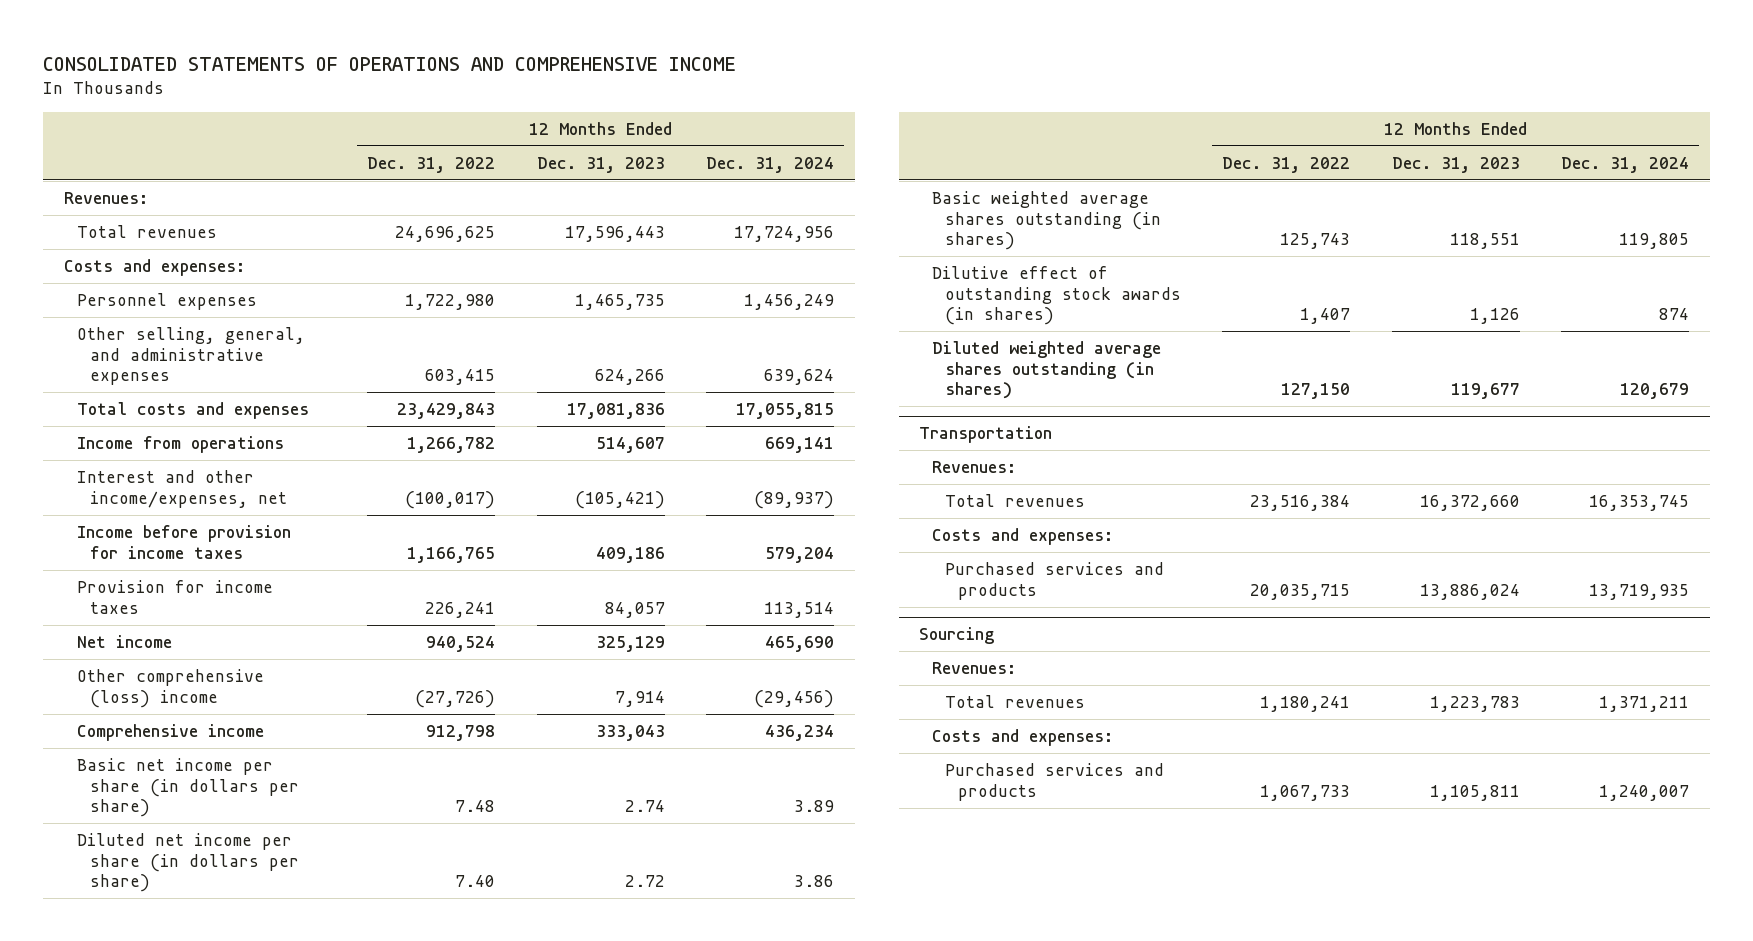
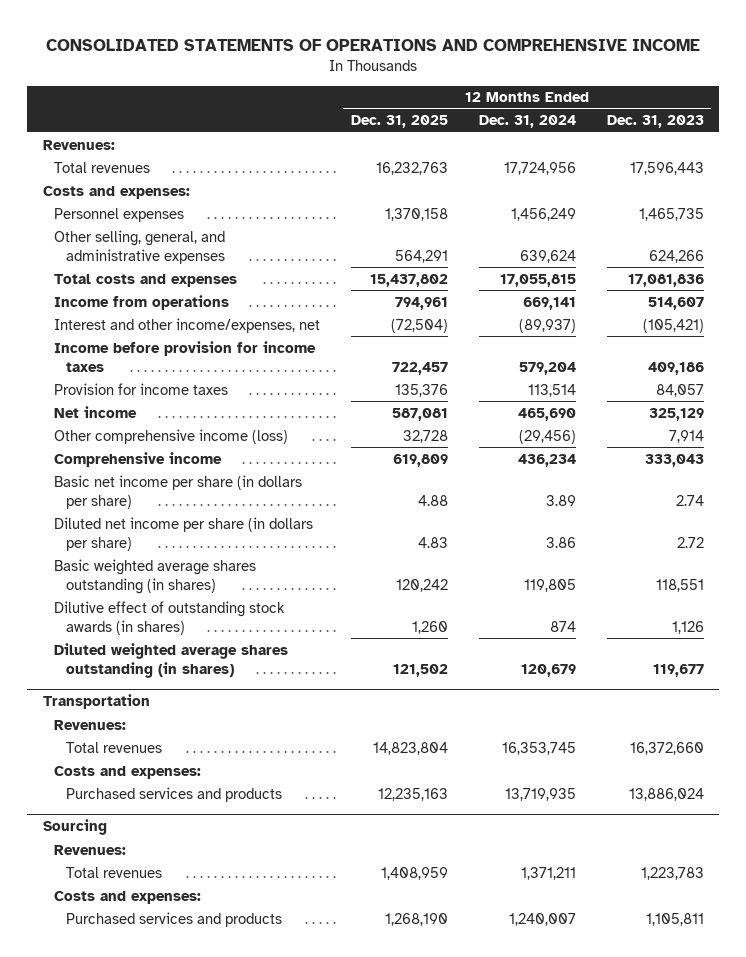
[367,156,496,173] Dec. 31, 2022 -> none
none -> [351,115,449,129] Dec. 31, 2025
[77,669,265,708] Other comprehensive (loss) income -> [54,428,289,444] Other comprehensive income (loss)

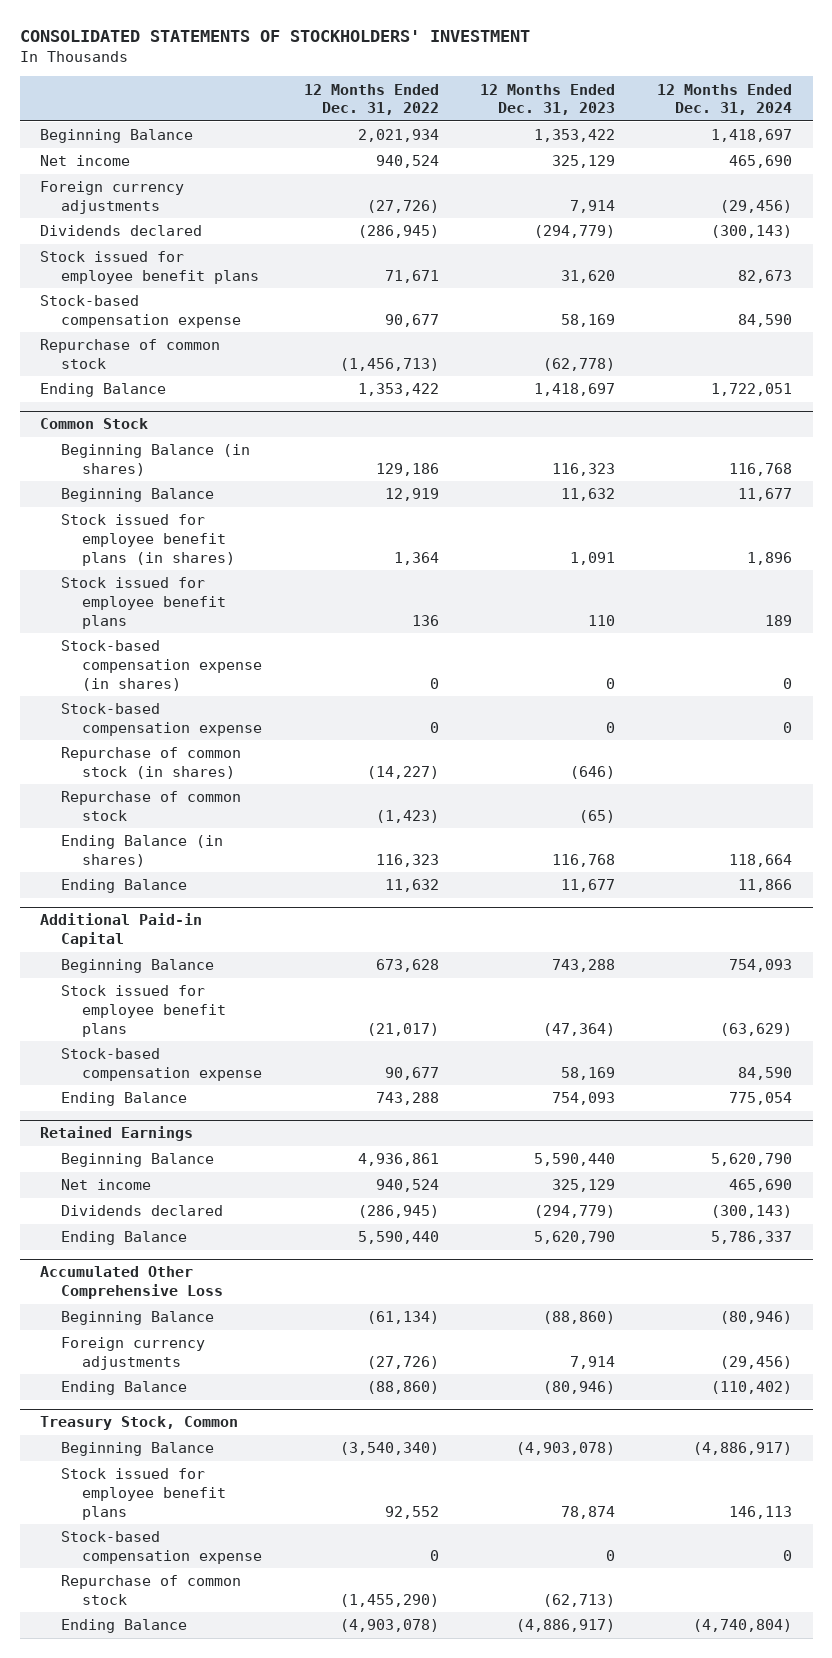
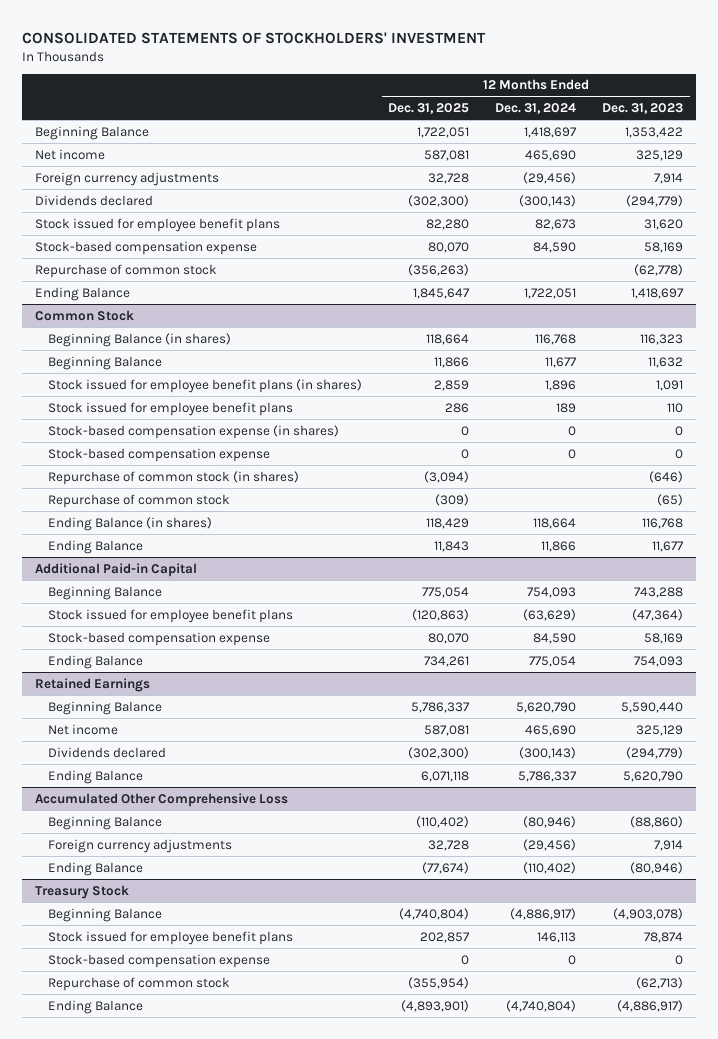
[303,83,439,116] 12 Months Ended Dec. 31, 2022 -> none
none -> [388,102,470,114] Dec. 31, 2025
[40,1416,239,1431] Treasury Stock, Common -> [34,884,129,899] Treasury Stock

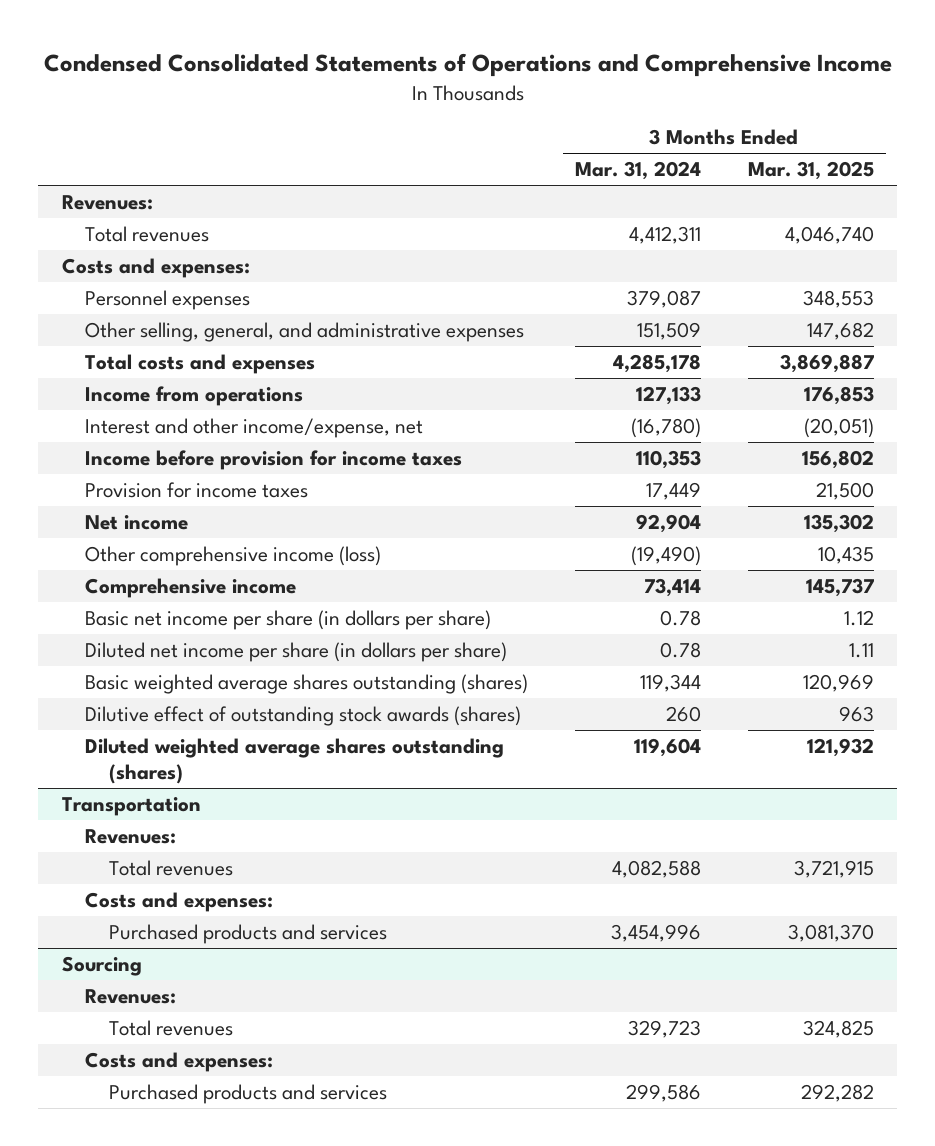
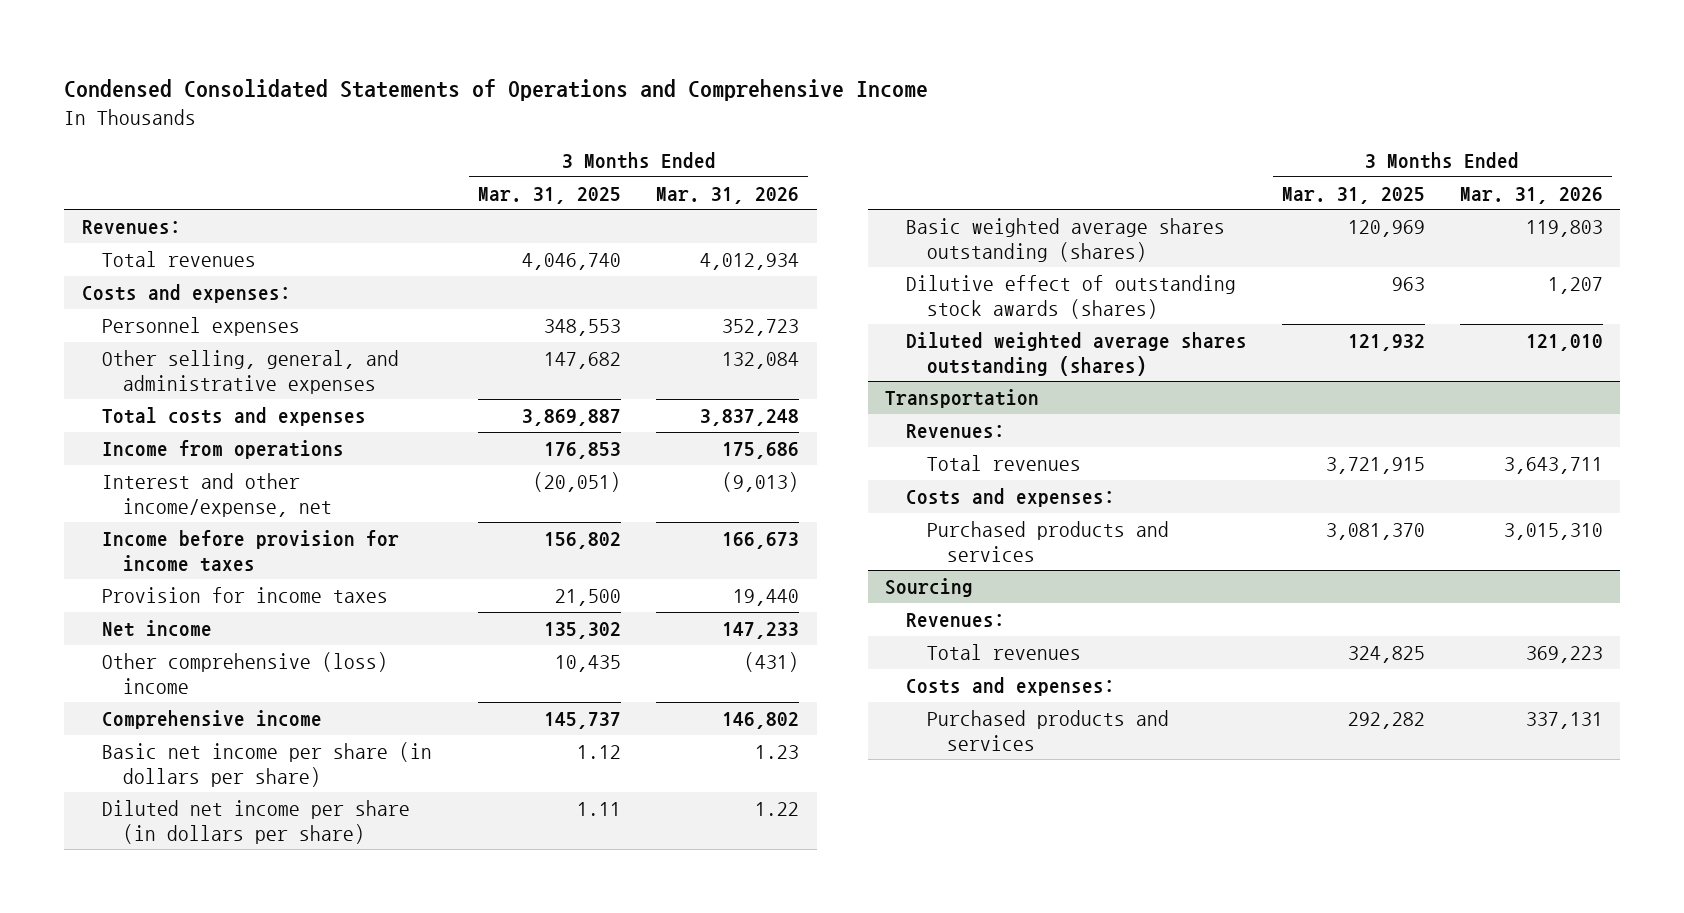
[574,161,701,181] Mar. 31, 2024 -> none
none -> [656,186,800,204] Mar. 31, 2026
[85,546,382,567] Other comprehensive income (loss) -> [102,651,389,694] Other comprehensive (loss) income

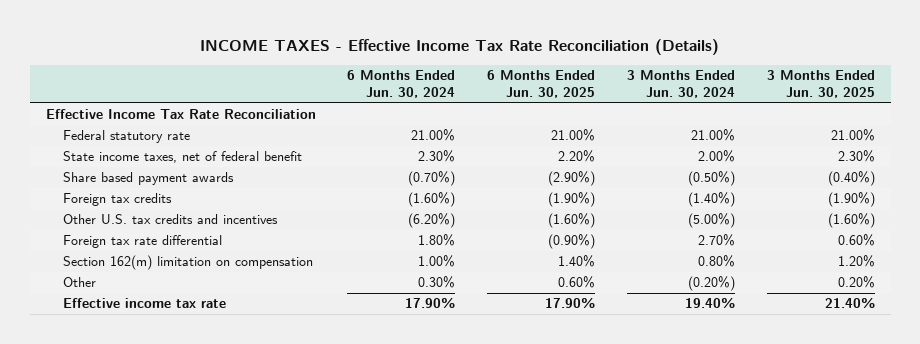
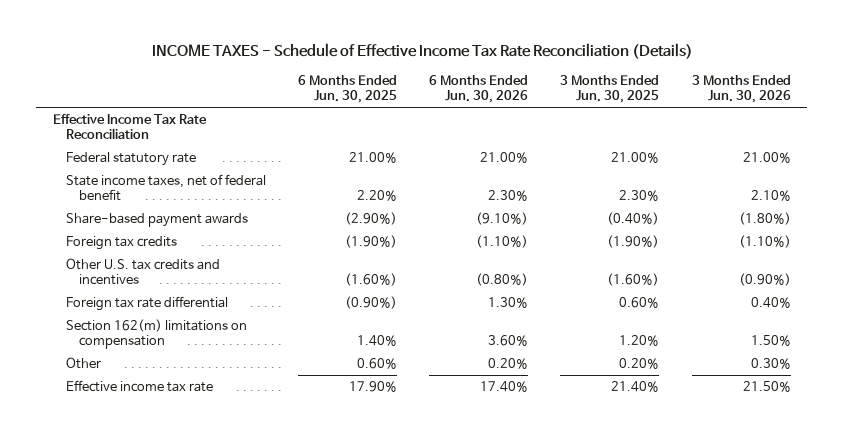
[200,39,720,56] INCOME TAXES - Effective Income Tax Rate Reconciliation (Details) -> [151,43,693,60] INCOME TAXES - Schedule of Effective Income Tax Rate Reconciliation (Details)
[347,70,456,99] 6 Months Ended Jun. 30, 2024 -> none
[626,70,735,99] 3 Months Ended Jun. 30, 2024 -> none
none -> [429,74,529,104] 6 Months Ended Jun. 30, 2026
none -> [691,74,791,104] 3 Months Ended Jun. 30, 2026
[63,172,235,186] Share based payment awards -> [65,213,248,228] Share-based payment awards
[63,255,314,271] Section 162(m) limitation on compensation -> [65,319,247,350] Section 162(m) limitations on compensation

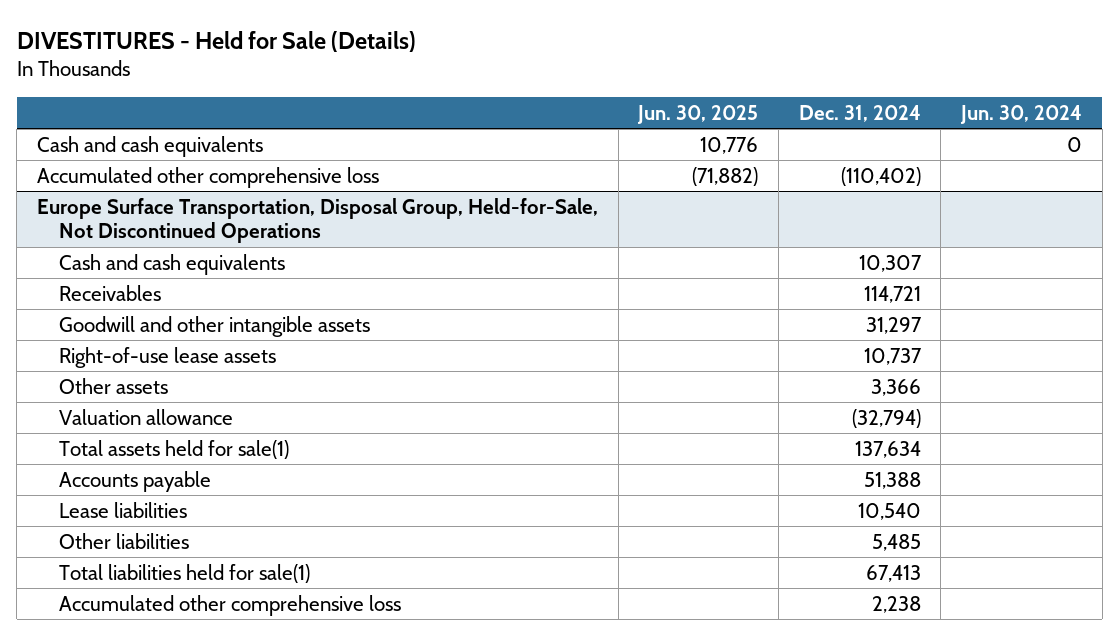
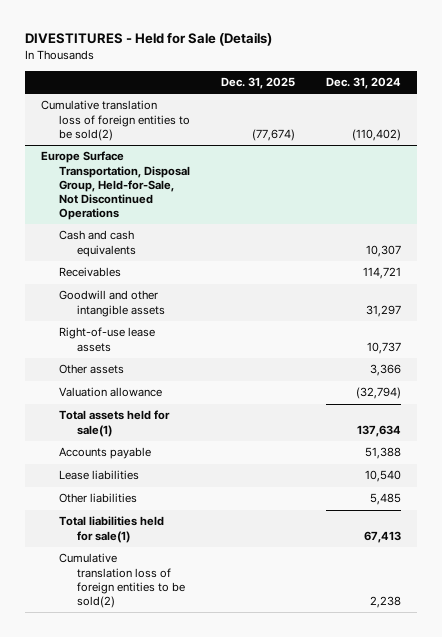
[637,104,759,124] Jun. 30, 2025 -> none
[960,104,1083,124] Jun. 30, 2024 -> none
none -> [221,77,296,90] Dec. 31, 2025
[36,135,263,157] Cash and cash equivalents -> none
[36,166,379,188] Accumulated other comprehensive loss -> [40,100,191,141] Cumulative translation loss of foreign entities to be sold(2)
[58,594,401,616] Accumulated other comprehensive loss -> [59,553,186,609] Cumulative translation loss of foreign entities to be sold(2)

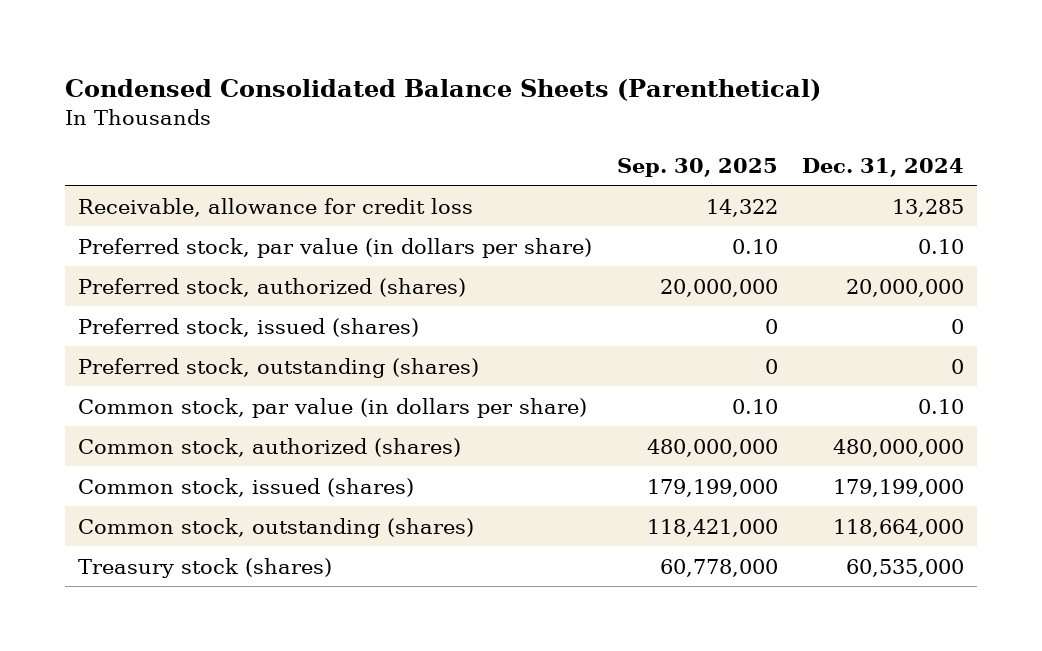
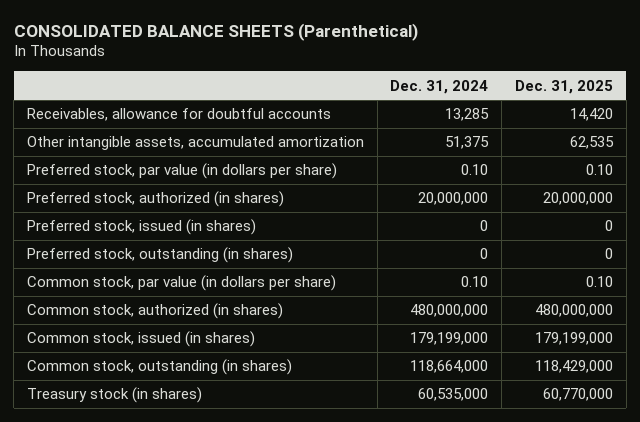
[65,79,822,102] Condensed Consolidated Balance Sheets (Parenthetical) -> [13,22,418,41] CONSOLIDATED BALANCE SHEETS (Parenthetical)
[616,157,778,177] Sep. 30, 2025 -> none
none -> [514,79,613,94] Dec. 31, 2025
[77,197,473,217] Receivable, allowance for credit loss -> [26,108,331,122] Receivables, allowance for doubtful accounts
none -> [26,136,364,151] Other intangible assets, accumulated amortization
[77,277,466,297] Preferred stock, authorized (shares) -> [26,191,284,208] Preferred stock, authorized (in shares)
[77,317,419,337] Preferred stock, issued (shares) -> [26,219,256,236] Preferred stock, issued (in shares)
[77,357,479,378] Preferred stock, outstanding (shares) -> [26,247,293,264] Preferred stock, outstanding (in shares)
[77,437,461,457] Common stock, authorized (shares) -> [26,303,283,320] Common stock, authorized (in shares)
[77,477,414,497] Common stock, issued (shares) -> [26,331,255,348] Common stock, issued (in shares)
[77,517,474,538] Common stock, outstanding (shares) -> [26,359,292,376] Common stock, outstanding (in shares)
[77,557,332,578] Treasury stock (shares) -> [26,387,202,404] Treasury stock (in shares)

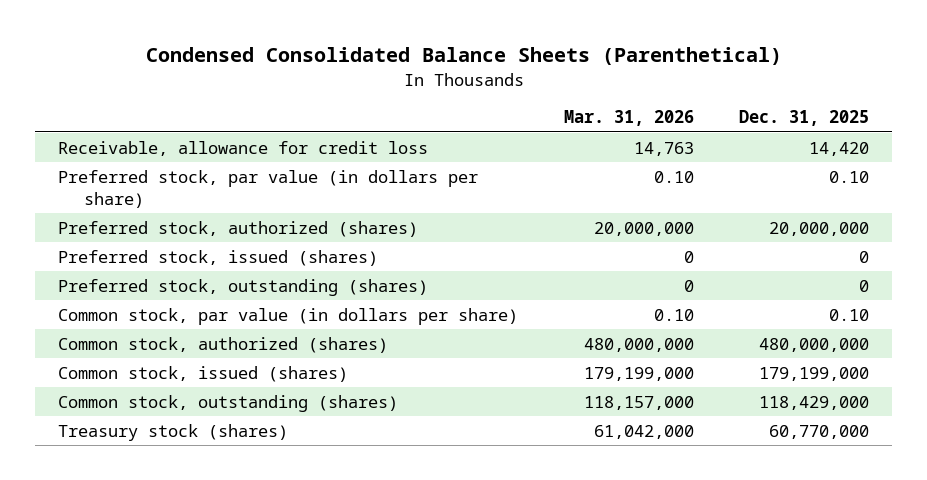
[13,22,418,41] CONSOLIDATED BALANCE SHEETS (Parenthetical) -> [145,47,782,66] Condensed Consolidated Balance Sheets (Parenthetical)
[390,79,489,94] Dec. 31, 2024 -> none
none -> [563,110,694,127] Mar. 31, 2026
[26,136,364,151] Other intangible assets, accumulated amortization -> none
[26,108,331,122] Receivables, allowance for doubtful accounts -> [58,140,429,156] Receivable, allowance for credit loss
[26,191,284,208] Preferred stock, authorized (in shares) -> [58,220,419,237] Preferred stock, authorized (shares)
[26,219,256,236] Preferred stock, issued (in shares) -> [58,249,379,266] Preferred stock, issued (shares)
[26,247,293,264] Preferred stock, outstanding (in shares) -> [58,278,429,296] Preferred stock, outstanding (shares)
[26,303,283,320] Common stock, authorized (in shares) -> [58,336,389,353] Common stock, authorized (shares)
[26,331,255,348] Common stock, issued (in shares) -> [58,365,349,382] Common stock, issued (shares)
[26,359,292,376] Common stock, outstanding (in shares) -> [58,394,399,412] Common stock, outstanding (shares)
[26,387,202,404] Treasury stock (in shares) -> [58,423,289,441] Treasury stock (shares)

